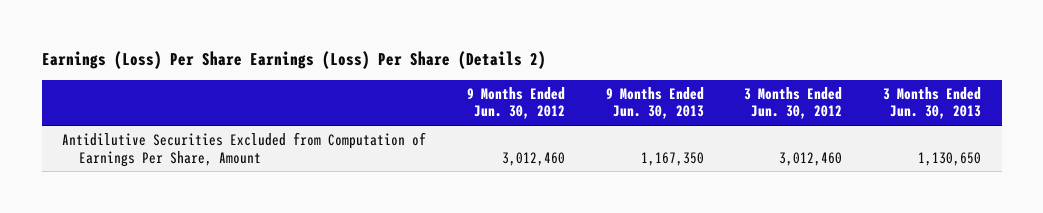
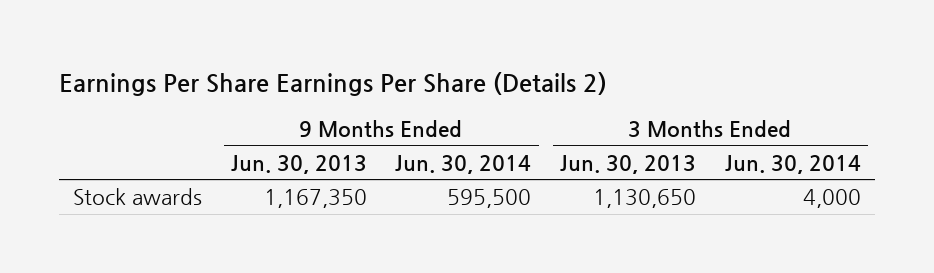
[41,50,546,69] Earnings (Loss) Per Share Earnings (Loss) Per Share (Details 2) -> [58,72,607,97] Earnings Per Share Earnings Per Share (Details 2)
[466,86,565,120] 9 Months Ended Jun. 30, 2012 -> none
[744,86,843,120] 3 Months Ended Jun. 30, 2012 -> none
none -> [395,154,532,174] Jun. 30, 2014
none -> [724,154,861,174] Jun. 30, 2014
[61,132,426,167] Antidilutive Securities Excluded from Computation of Earnings Per Share, Amount -> [73,188,203,206] Stock awards

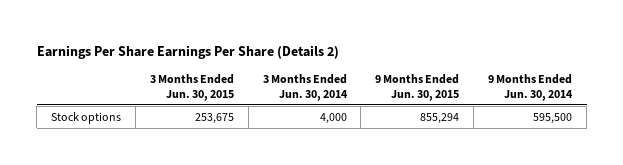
[230,154,367,174] Jun. 30, 2013 -> none
[559,154,696,174] Jun. 30, 2013 -> none
none -> [149,73,234,102] 3 Months Ended Jun. 30, 2015
none -> [375,73,460,102] 9 Months Ended Jun. 30, 2015
[73,188,203,206] Stock awards -> [51,111,122,124] Stock options

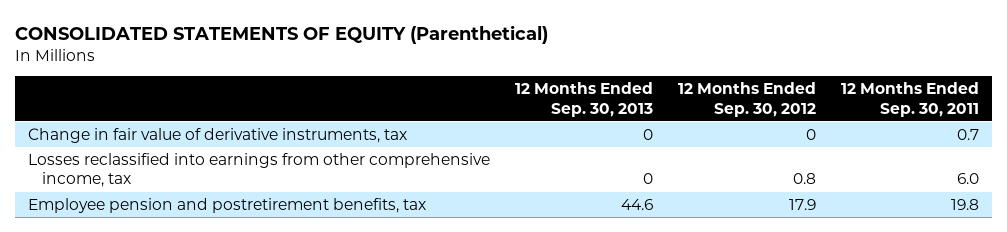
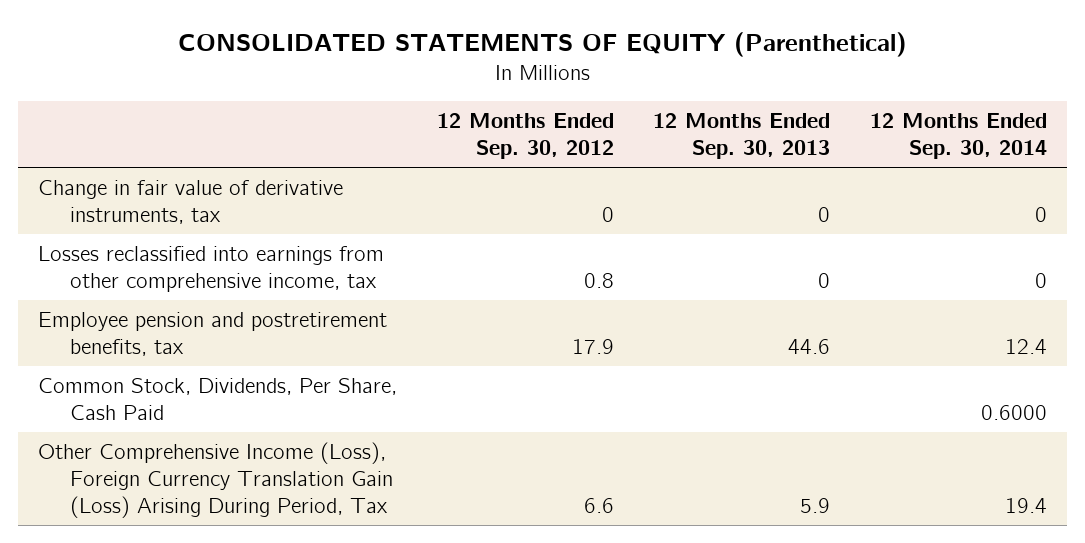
[841,82,980,117] 12 Months Ended Sep. 30, 2011 -> none
none -> [870,113,1048,160] 12 Months Ended Sep. 30, 2014
none -> [38,377,398,420] Common Stock, Dividends, Per Share, Cash Paid
none -> [38,441,393,518] Other Comprehensive Income (Loss), Foreign Currency Translation Gain (Loss) Arising During Period, Tax

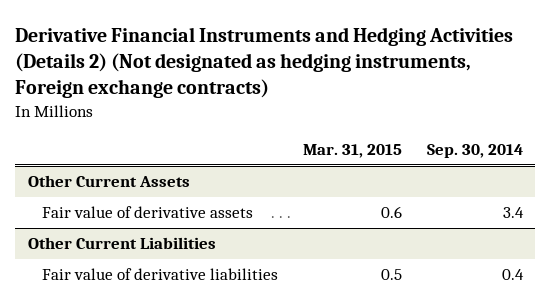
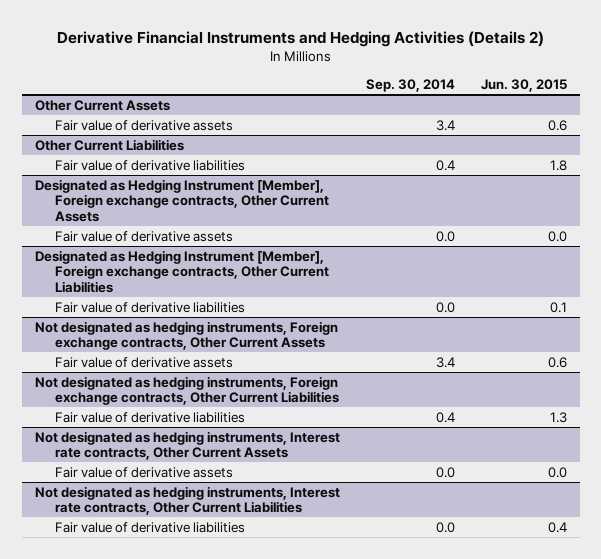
[15,26,514,99] Derivative Financial Instruments and Hedging Activities (Details 2) (Not designated as hedging instruments, Foreign exchange contracts) -> [56,30,544,47] Derivative Financial Instruments and Hedging Activities (Details 2)
[302,144,402,159] Mar. 31, 2015 -> none
none -> [480,79,567,93] Jun. 30, 2015
none -> [34,178,330,223] Designated as Hedging Instrument [Member], Foreign exchange contracts, Other Current Assets
none -> [55,230,234,242] Fair value of derivative assets
none -> [34,249,330,294] Designated as Hedging Instrument [Member], Foreign exchange contracts, Other Current Liabilities
none -> [55,301,246,313] Fair value of derivative liabilities
none -> [34,320,338,351] Not designated as hedging instruments, Foreign exchange contracts, Other Current Assets
none -> [55,356,234,368] Fair value of derivative assets
none -> [34,375,340,406] Not designated as hedging instruments, Foreign exchange contracts, Other Current Liabilities
none -> [55,411,246,423] Fair value of derivative liabilities
none -> [34,430,340,461] Not designated as hedging instruments, Interest rate contracts, Other Current Assets
none -> [55,466,234,478] Fair value of derivative assets
none -> [34,485,340,516] Not designated as hedging instruments, Interest rate contracts, Other Current Liabilities
none -> [55,521,246,533] Fair value of derivative liabilities

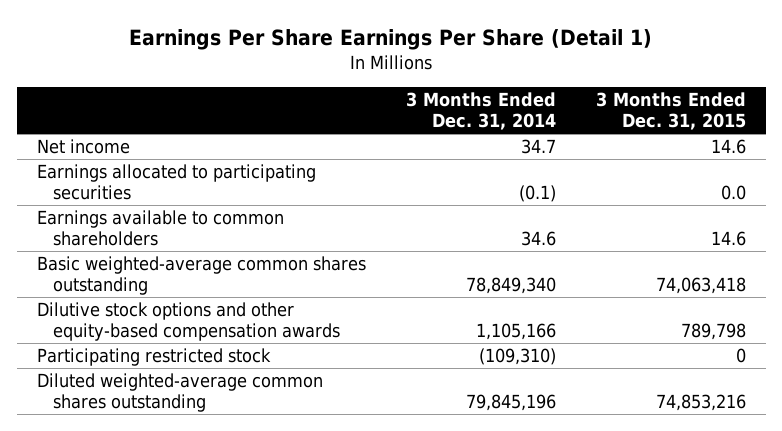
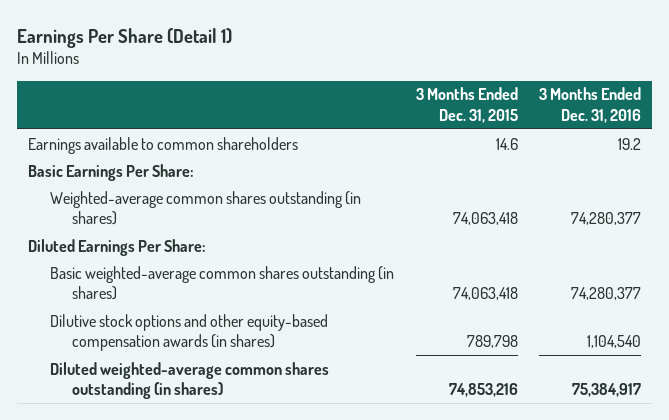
[129,28,653,50] Earnings Per Share Earnings Per Share (Detail 1) -> [17,27,233,48] Earnings Per Share (Detail 1)
[405,92,556,131] 3 Months Ended Dec. 31, 2014 -> none
none -> [539,87,642,123] 3 Months Ended Dec. 31, 2016
[36,139,130,155] Net income -> none
[36,164,316,201] Earnings allocated to participating securities -> none
[36,348,271,367] Participating restricted stock -> none
none -> [28,163,195,181] Basic Earnings Per Share:
[36,256,366,296] Basic weighted-average common shares outstanding -> [50,190,362,226] Weighted-average common shares outstanding (in shares)
none -> [28,238,207,256] Diluted Earnings Per Share:
none -> [50,265,395,301] Basic weighted-average common shares outstanding (in shares)
[36,302,340,342] Dilutive stock options and other equity-based compensation awards -> [50,313,329,352] Dilutive stock options and other equity-based compensation awards (in shares)
[36,373,323,413] Diluted weighted-average common shares outstanding -> [50,361,330,400] Diluted weighted-average common shares outstanding (in shares)

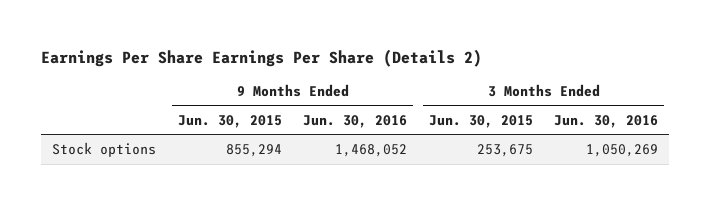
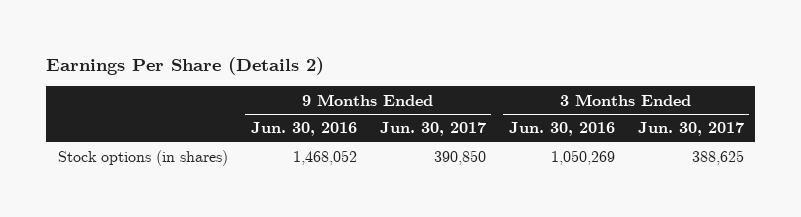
[41,49,483,68] Earnings Per Share Earnings Per Share (Details 2) -> [46,56,325,75] Earnings Per Share (Details 2)
[177,115,282,129] Jun. 30, 2015 -> none
[428,115,533,129] Jun. 30, 2015 -> none
none -> [379,122,486,137] Jun. 30, 2017
none -> [637,122,744,137] Jun. 30, 2017
[52,142,157,158] Stock options -> [57,150,228,167] Stock options (in shares)

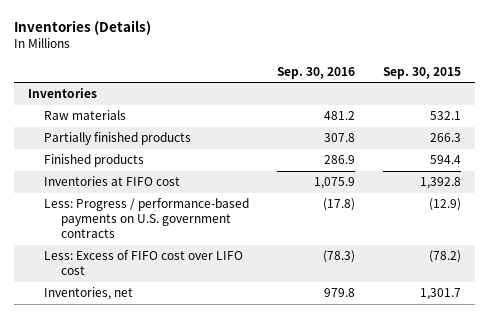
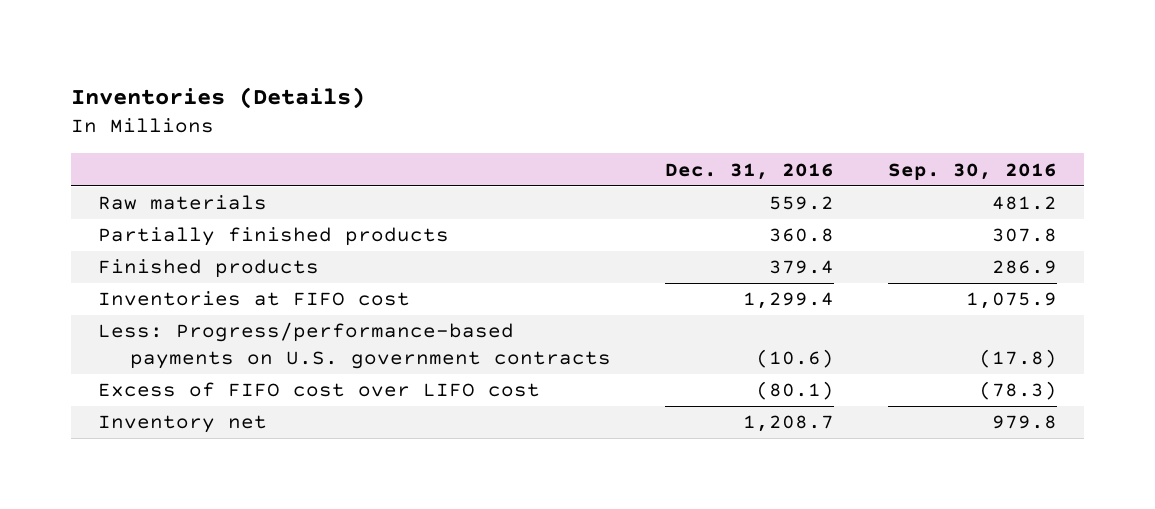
[383,66,462,79] Sep. 30, 2015 -> none
none -> [664,162,834,180] Dec. 31, 2016
[27,88,97,99] Inventories -> none
[44,198,250,239] Less: Progress / performance-based payments on U.S. government contracts -> [98,322,611,370] Less: Progress/performance-based payments on U.S. government contracts
[44,250,244,276] Less: Excess of FIFO cost over LIFO cost -> [98,382,541,398] Excess of FIFO cost over LIFO cost
[44,287,134,301] Inventories, net -> [98,415,268,434] Inventory net

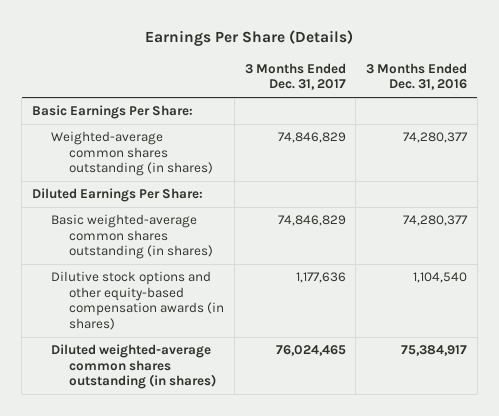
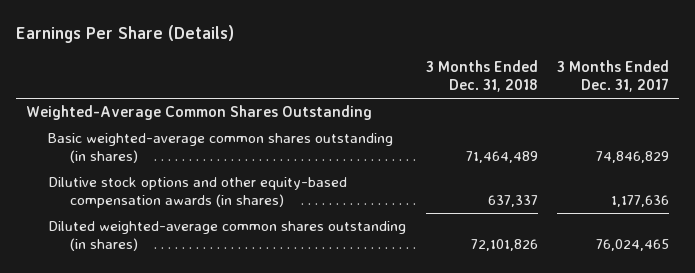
[366,62,468,91] 3 Months Ended Dec. 31, 2016 -> none
none -> [425,60,538,93] 3 Months Ended Dec. 31, 2018
[31,105,193,120] Basic Earnings Per Share: -> none
[50,131,214,177] Weighted-average common shares outstanding (in shares) -> none
[31,188,203,203] Diluted Earnings Per Share: -> [26,105,373,121] Weighted-Average Common Shares Outstanding

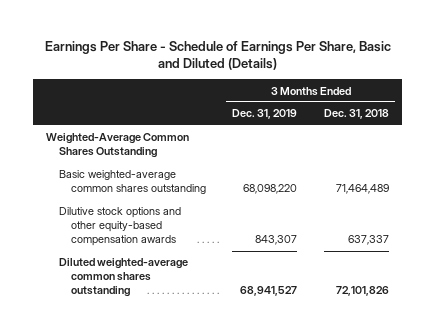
[16,25,235,44] Earnings Per Share (Details) -> [44,40,391,70] Earnings Per Share - Schedule of Earnings Per Share, Basic and Diluted (Details)
[557,60,670,93] 3 Months Ended Dec. 31, 2017 -> none
none -> [232,109,298,120] Dec. 31, 2019
[47,133,393,164] Basic weighted-average common shares outstanding (in shares) -> [58,170,207,195] Basic weighted-average common shares outstanding
[47,177,347,209] Dilutive stock options and other equity-based compensation awards (in shares) -> [58,207,181,247] Dilutive stock options and other equity-based compensation awards
[47,221,406,252] Diluted weighted-average common shares outstanding (in shares) -> [58,258,188,298] Diluted weighted-average common shares outstanding

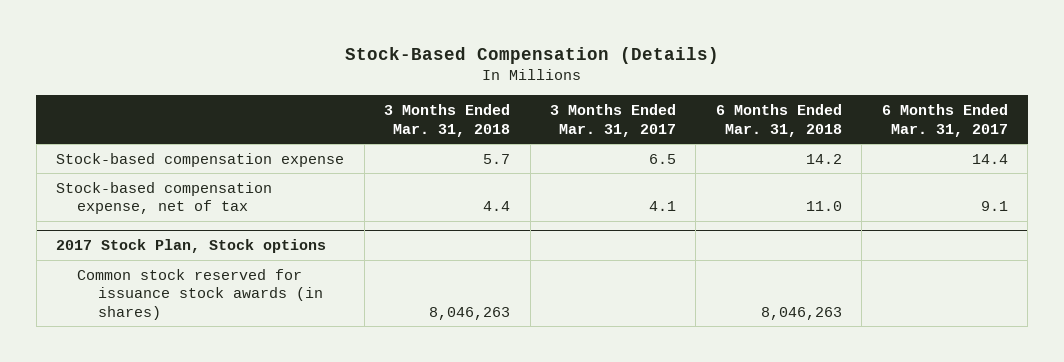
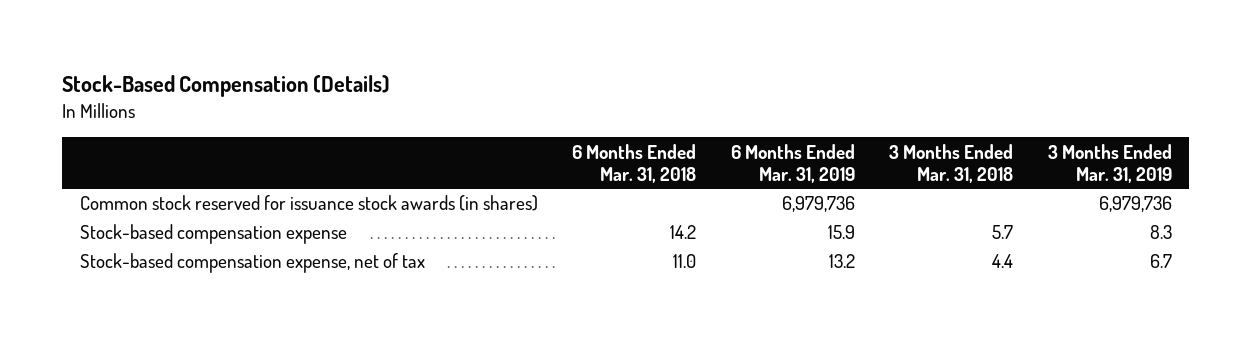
[549,104,676,137] 3 Months Ended Mar. 31, 2017 -> none
[881,104,1008,137] 6 Months Ended Mar. 31, 2017 -> none
none -> [730,143,855,183] 6 Months Ended Mar. 31, 2019
none -> [1048,143,1173,183] 3 Months Ended Mar. 31, 2019
none -> [79,195,538,212] Common stock reserved for issuance stock awards (in shares)
[56,238,327,253] 2017 Stock Plan, Stock options -> none
[77,268,324,320] Common stock reserved for issuance stock awards (in shares) -> none

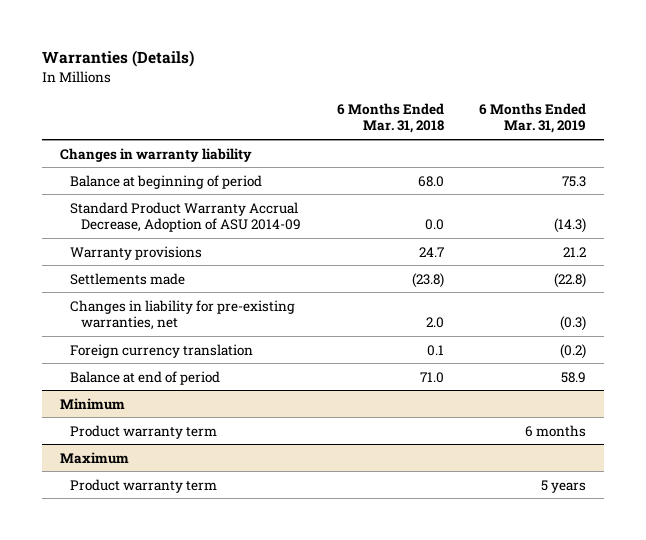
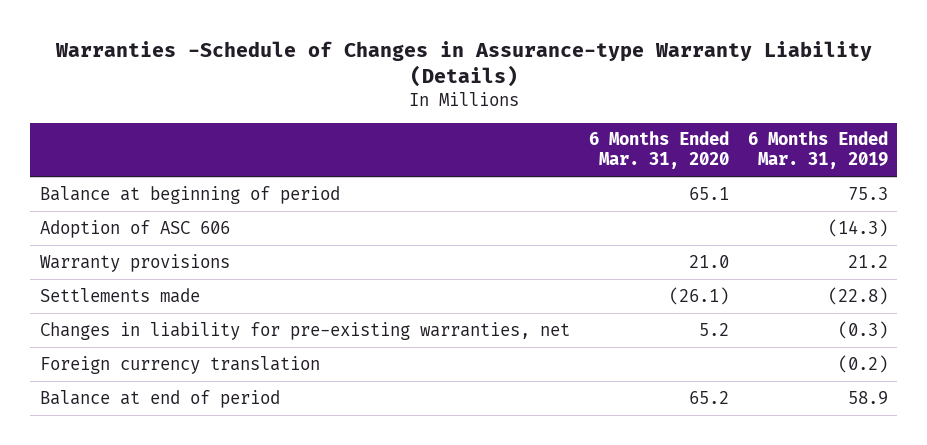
[41,50,194,68] Warranties (Details) -> [54,40,872,87] Warranties -Schedule of Changes in Assurance-type Warranty Liability (Details)
[336,102,444,134] 6 Months Ended Mar. 31, 2018 -> none
none -> [588,131,729,170] 6 Months Ended Mar. 31, 2020
[59,147,252,162] Changes in warranty liability -> none
[70,201,301,233] Standard Product Warranty Accrual Decrease, Adoption of ASU 2014-09 -> [39,219,230,238] Adoption of ASC 606
[59,397,125,410] Minimum -> none
[70,424,218,439] Product warranty term -> none
[59,451,129,464] Maximum -> none
[70,478,218,493] Product warranty term -> none

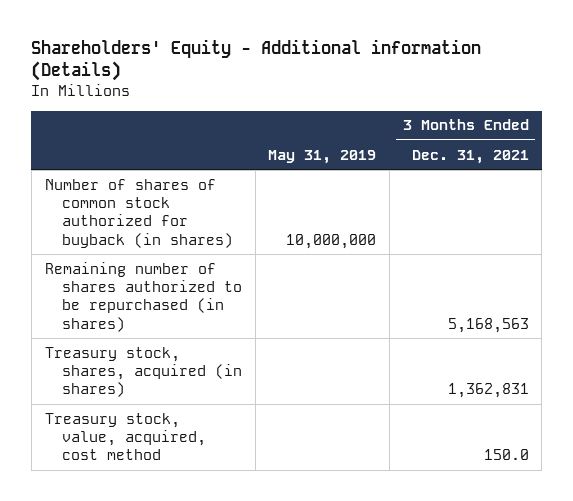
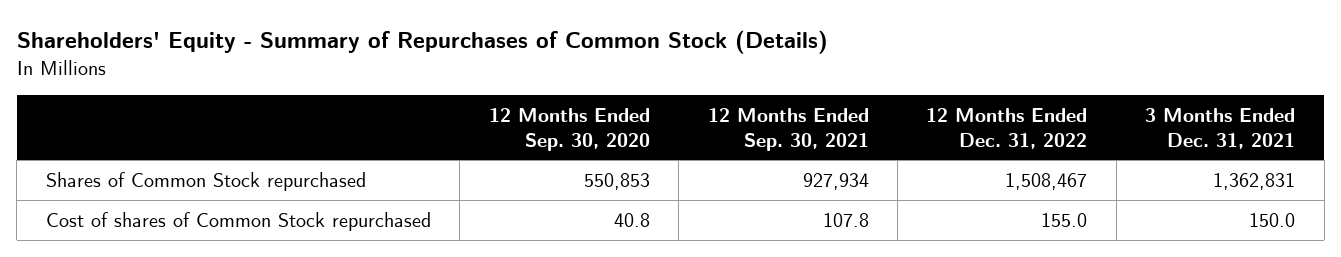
[31,38,482,82] Shareholders' Equity - Additional information (Details) -> [16,29,828,54] Shareholders' Equity - Summary of Repurchases of Common Stock (Details)
[268,149,377,164] May 31, 2019 -> none
none -> [488,107,650,151] 12 Months Ended Sep. 30, 2020
none -> [707,107,869,151] 12 Months Ended Sep. 30, 2021
none -> [926,107,1088,149] 12 Months Ended Dec. 31, 2022
[44,178,234,248] Number of shares of common stock authorized for buyback (in shares) -> none
[44,261,243,332] Remaining number of shares authorized to be repurchased (in shares) -> none
[44,346,243,398] Treasury stock, shares, acquired (in shares) -> [45,171,366,191] Shares of Common Stock repurchased
[44,412,207,461] Treasury stock, value, acquired, cost method -> [45,211,431,231] Cost of shares of Common Stock repurchased

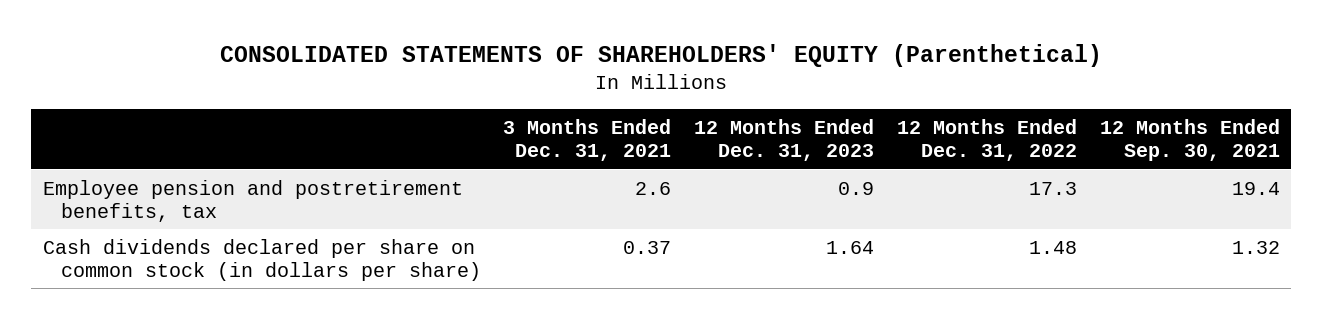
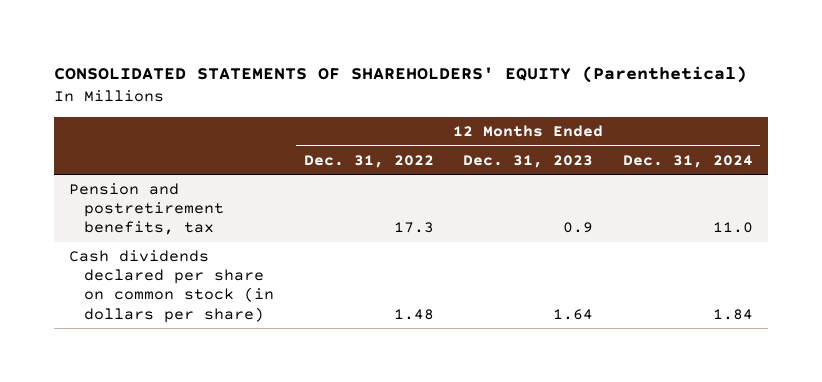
[503,119,672,162] 3 Months Ended Dec. 31, 2021 -> none
[1099,119,1280,162] 12 Months Ended Sep. 30, 2021 -> none
none -> [622,154,753,168] Dec. 31, 2024
[42,179,463,222] Employee pension and postretirement benefits, tax -> [68,182,225,236] Pension and postretirement benefits, tax

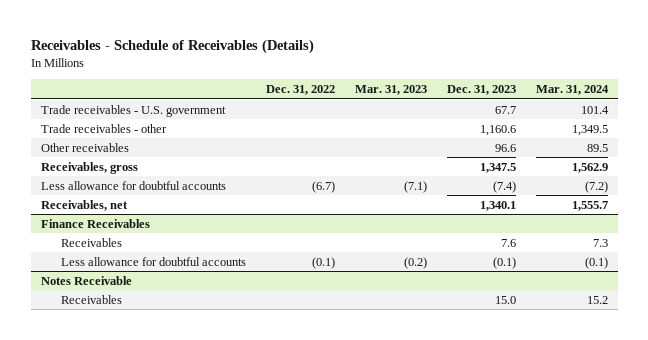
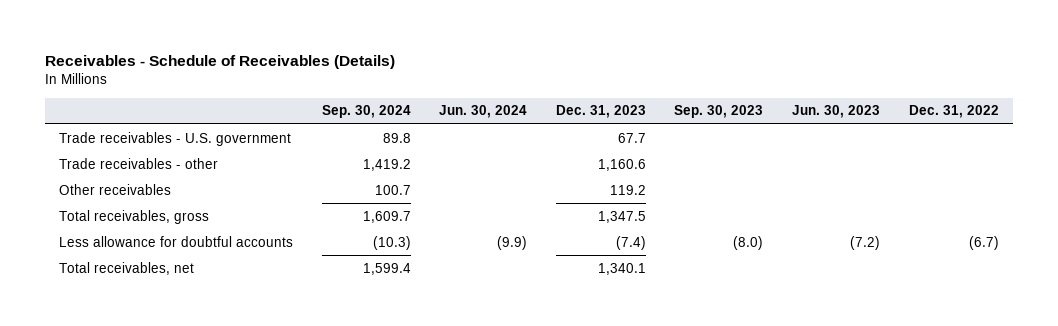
[354,85,427,96] Mar. 31, 2023 -> none
[535,85,609,96] Mar. 31, 2024 -> none
none -> [321,105,411,119] Sep. 30, 2024
none -> [439,105,528,119] Jun. 30, 2024
none -> [674,105,764,119] Sep. 30, 2023
none -> [792,105,881,119] Jun. 30, 2023
[494,143,516,152] 96.6 -> [609,184,646,195] 119.2
[40,161,138,174] Receivables, gross -> [59,209,210,224] Total receivables, gross
[40,218,150,228] Finance Receivables -> none
[60,237,122,247] Receivables -> none
[60,256,246,266] Less allowance for doubtful accounts -> none
[40,275,132,285] Notes Receivable -> none
[60,294,122,304] Receivables -> none
[40,199,128,211] Receivables, net -> [59,261,195,275] Total receivables, net

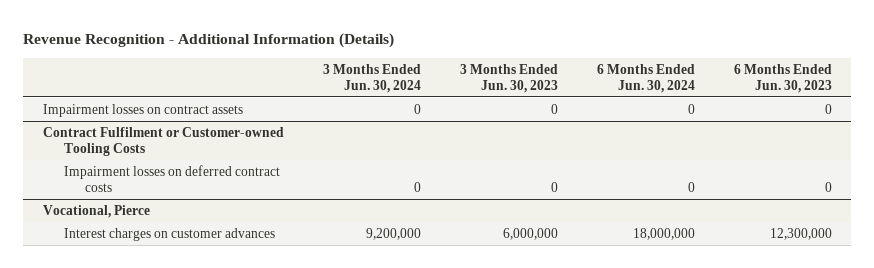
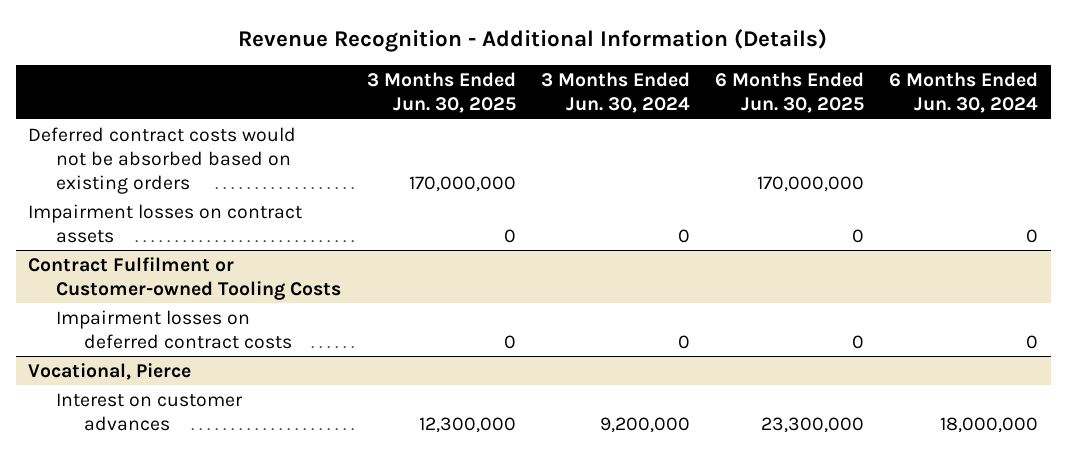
[459,63,558,93] 3 Months Ended Jun. 30, 2023 -> none
[733,63,832,93] 6 Months Ended Jun. 30, 2023 -> none
none -> [366,72,516,114] 3 Months Ended Jun. 30, 2025
none -> [715,72,865,114] 6 Months Ended Jun. 30, 2025
none -> [28,126,297,194] Deferred contract costs would not be absorbed based on existing orders
[63,227,275,241] Interest charges on customer advances -> [56,392,244,431] Interest on customer advances

